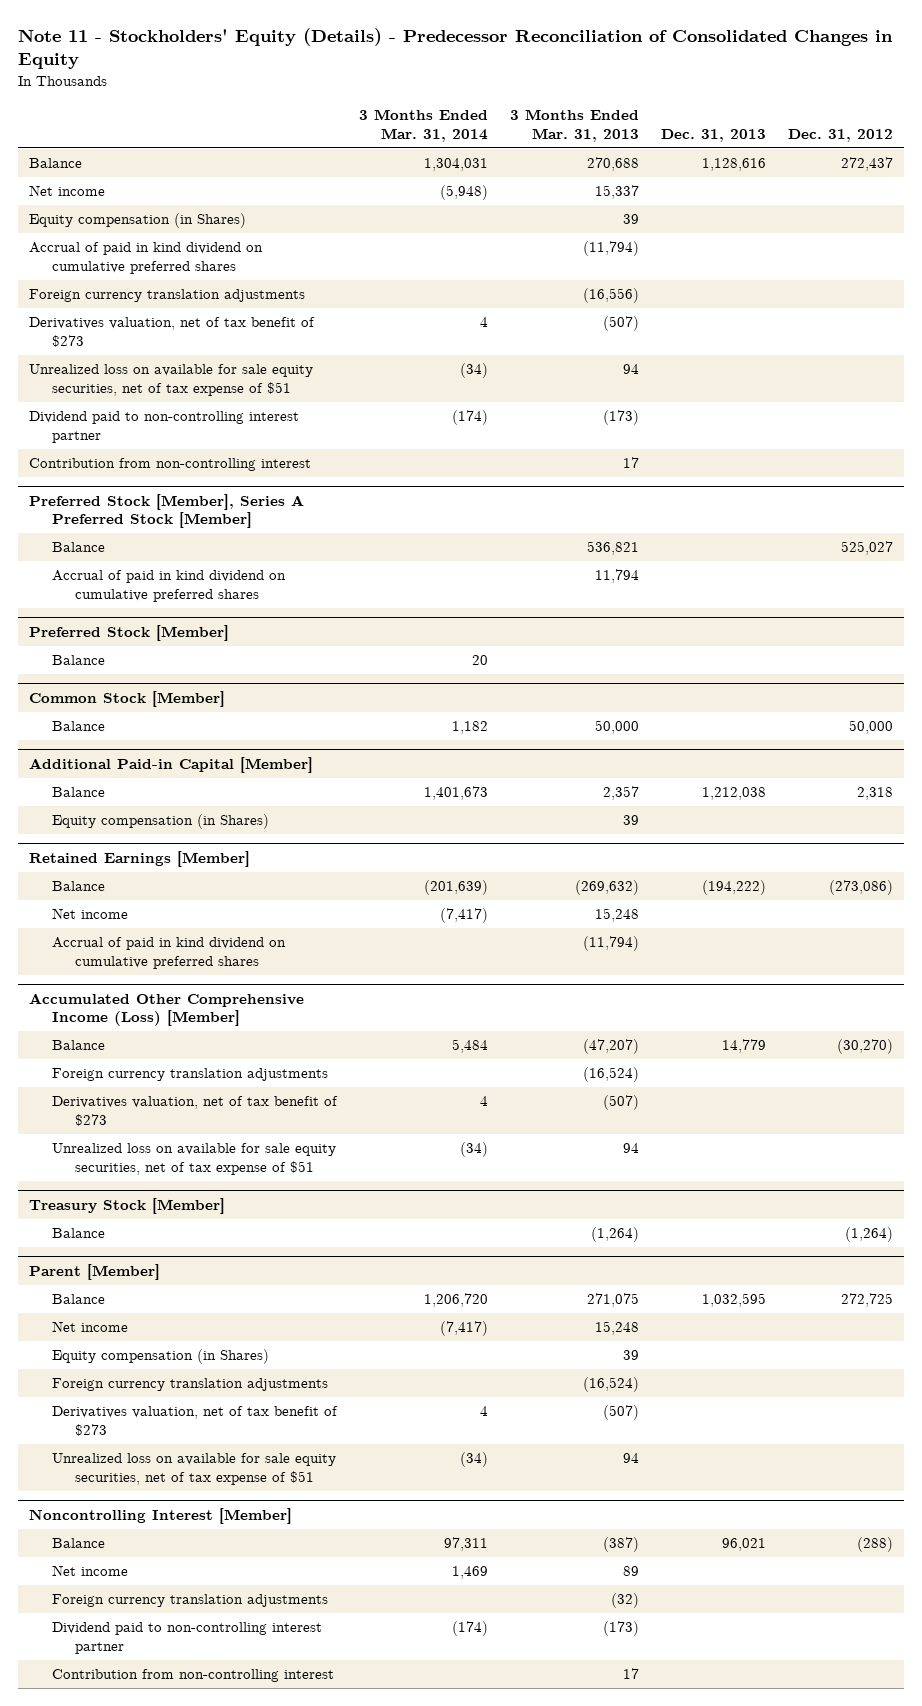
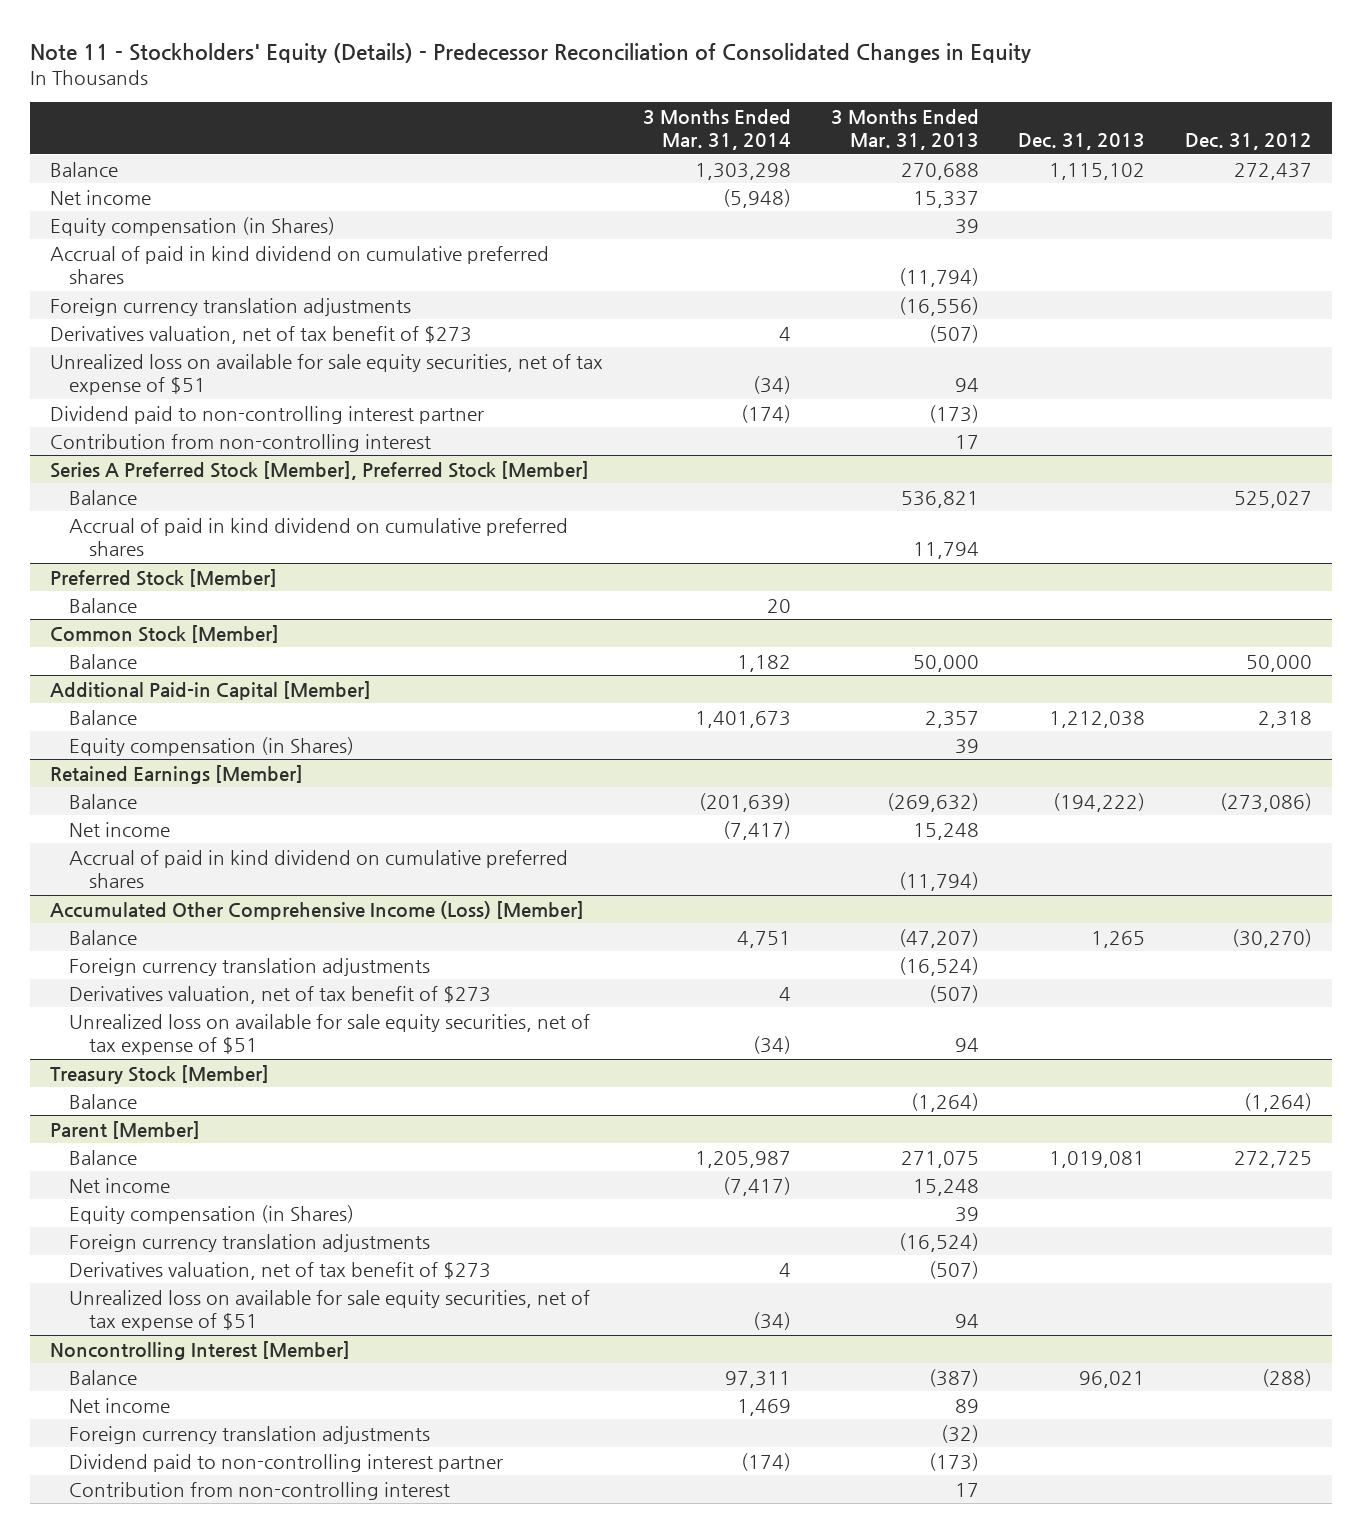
[423,158,488,172] 1,304,031 -> [694,162,791,180] 1,303,298
[702,158,767,172] 1,128,616 -> [1049,162,1146,180] 1,115,102
[29,493,305,528] Preferred Stock [Member], Series A Preferred Stock [Member] -> [50,460,590,480] Series A Preferred Stock [Member], Preferred Stock [Member]
[451,1039,488,1054] 5,484 -> [736,930,791,948] 4,751
[722,1039,767,1054] 14,779 -> [1091,930,1146,948] 1,265
[423,1293,488,1308] 1,206,720 -> [694,1150,791,1168] 1,205,987
[702,1293,767,1308] 1,032,595 -> [1049,1150,1146,1168] 1,019,081

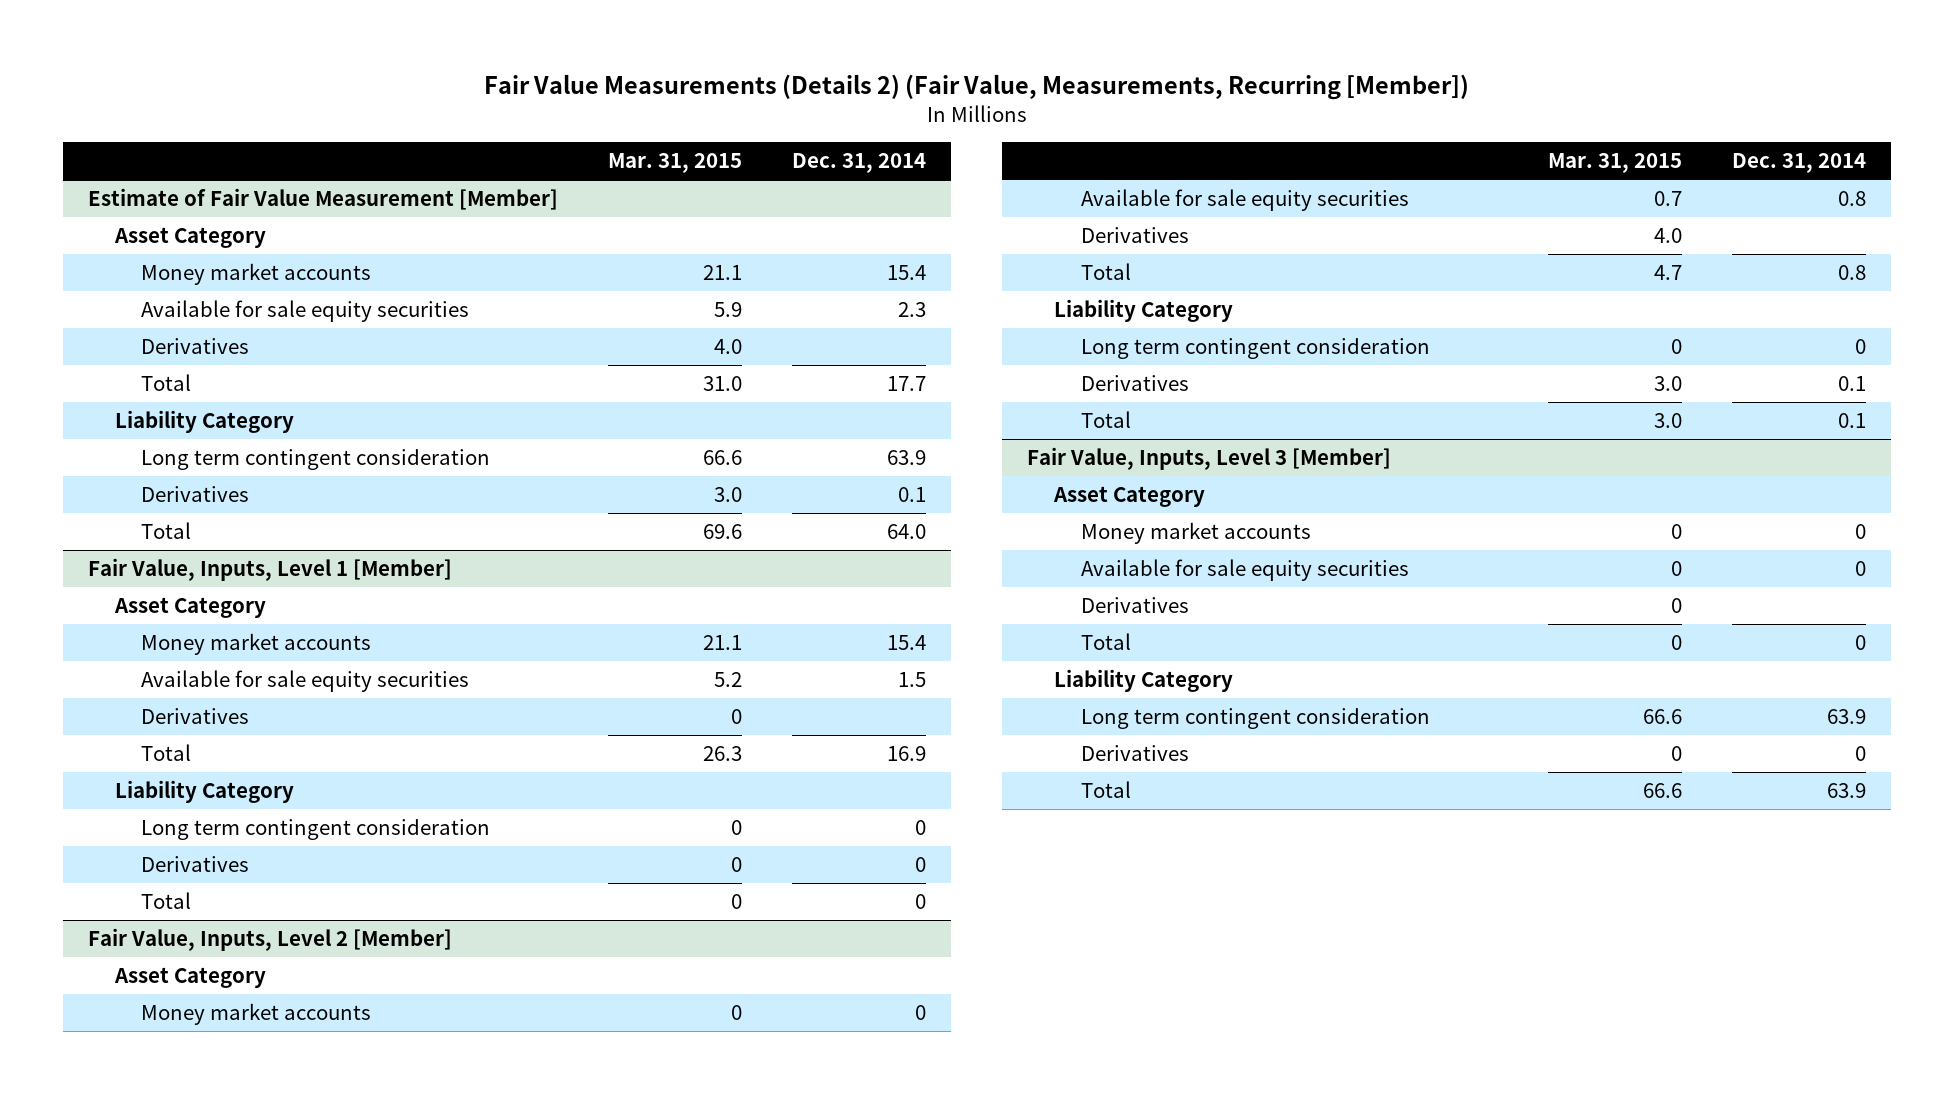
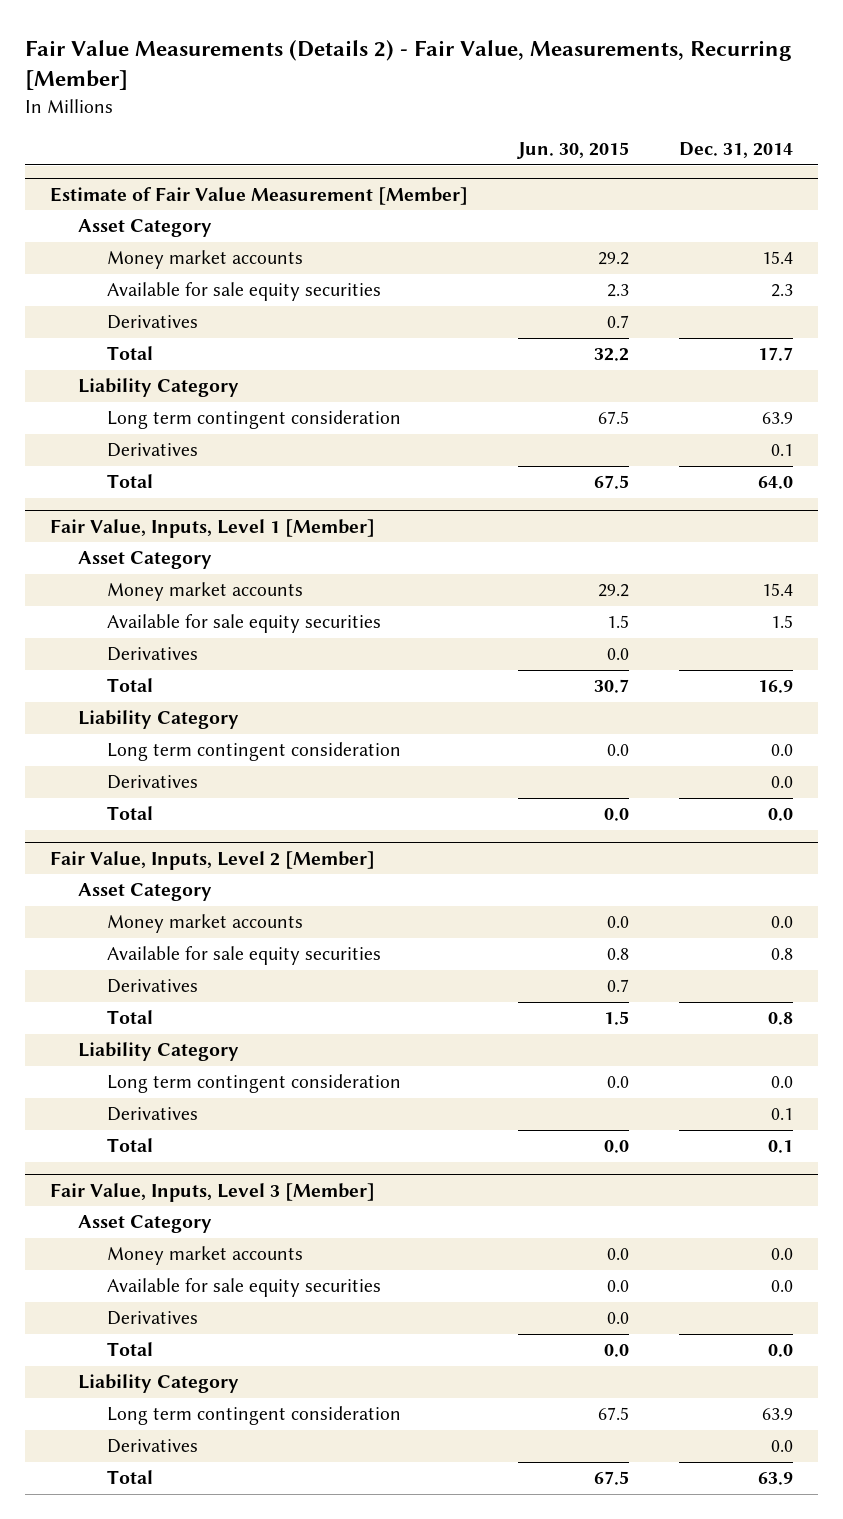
[483,74,1469,101] Fair Value Measurements (Details 2) (Fair Value, Measurements, Recurring [Member]) -> [25,39,793,91] Fair Value Measurements (Details 2) - Fair Value, Measurements, Recurring [Member]
[608,152,743,173] Mar. 31, 2015 -> none
none -> [516,141,629,159] Jun. 30, 2015
[915,819,927,835] 0 -> [770,744,793,757] 0.0
[915,856,927,872] 0 -> [770,776,793,789] 0.0
[915,893,927,909] 0 -> [767,808,793,822] 0.0
[915,1004,927,1020] 0 -> [770,916,793,929] 0.0
[1854,338,1866,354] 0 -> [770,1076,793,1089] 0.0
[1854,523,1866,539] 0 -> [770,1248,793,1261] 0.0
[1854,560,1866,576] 0 -> [770,1280,793,1293] 0.0
[1854,634,1866,650] 0 -> [767,1344,793,1358] 0.0
[1854,745,1866,761] 0 -> [770,1440,793,1453] 0.0

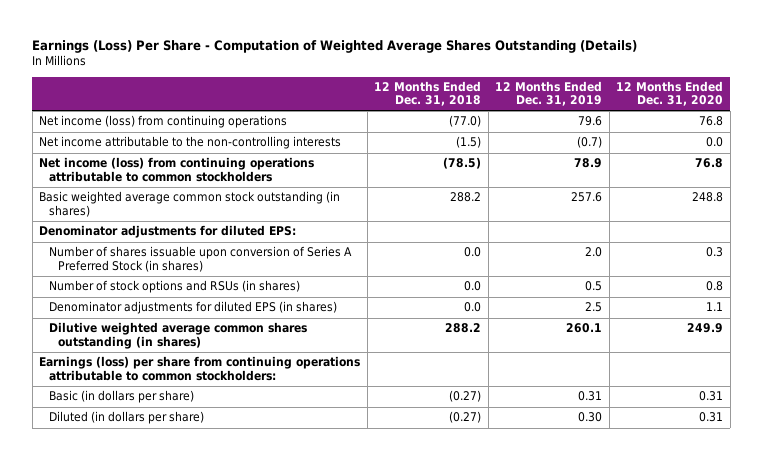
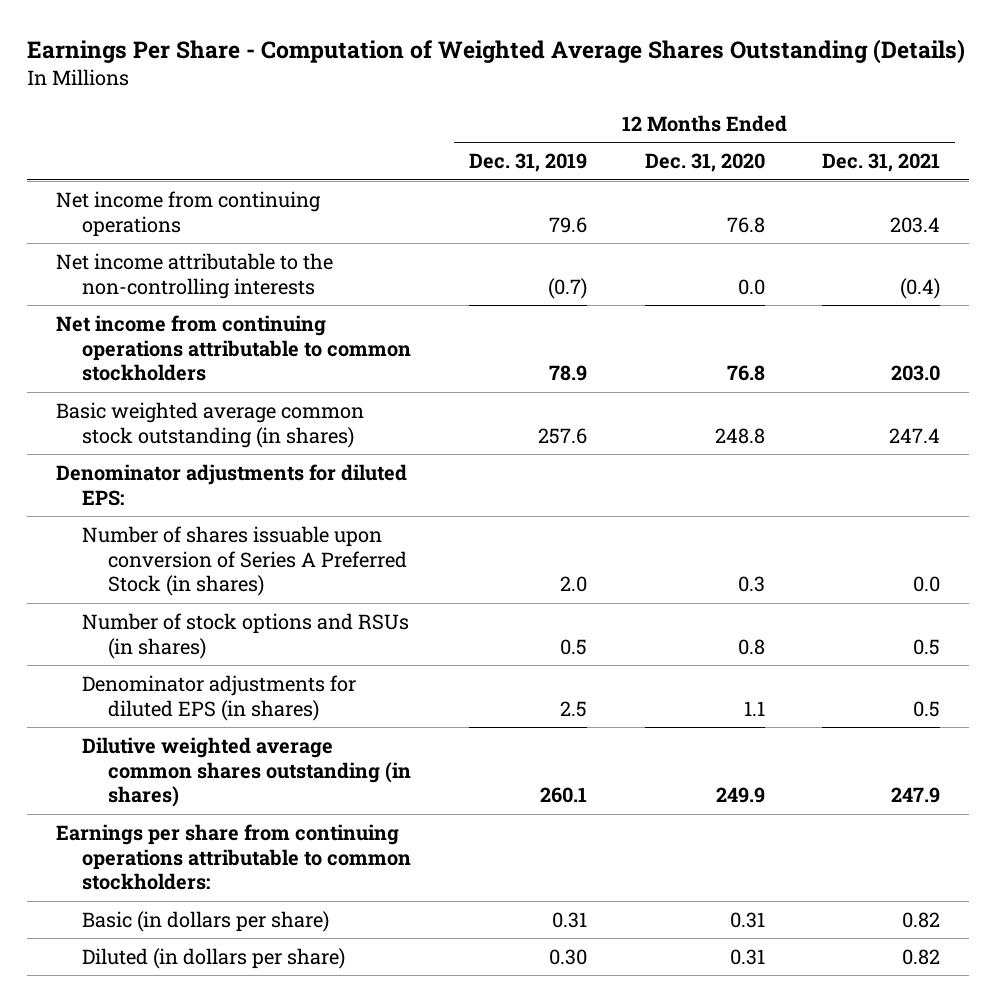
[32,39,638,53] Earnings (Loss) Per Share - Computation of Weighted Average Shares Outstanding (Details) -> [27,39,966,65] Earnings Per Share - Computation of Weighted Average Shares Outstanding (Details)
[374,81,482,107] 12 Months Ended Dec. 31, 2018 -> none
none -> [822,153,941,173] Dec. 31, 2021
[39,115,288,129] Net income (loss) from continuing operations -> [56,190,322,237] Net income from continuing operations
[39,157,315,182] Net income (loss) from continuing operations attributable to common stockholders -> [56,314,412,382] Net income from continuing operations attributable to common stockholders
[39,356,361,381] Earnings (loss) per share from continuing operations attributable to common stockholders: -> [56,823,412,891] Earnings per share from continuing operations attributable to common stockholders:

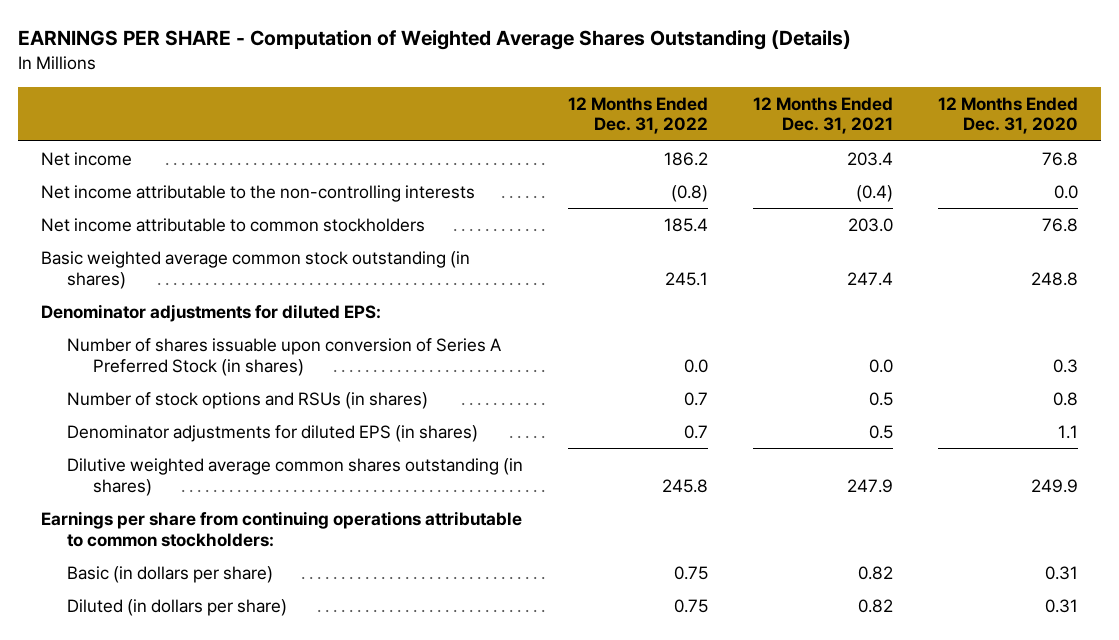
[27,39,966,65] Earnings Per Share - Computation of Weighted Average Shares Outstanding (Details) -> [17,30,851,51] EARNINGS PER SHARE - Computation of Weighted Average Shares Outstanding (Details)
[468,153,587,173] Dec. 31, 2019 -> none
none -> [567,96,708,135] 12 Months Ended Dec. 31, 2022
[56,190,322,237] Net income from continuing operations -> [40,151,132,166] Net income
[56,314,412,382] Net income from continuing operations attributable to common stockholders -> [40,217,425,232] Net income attributable to common stockholders

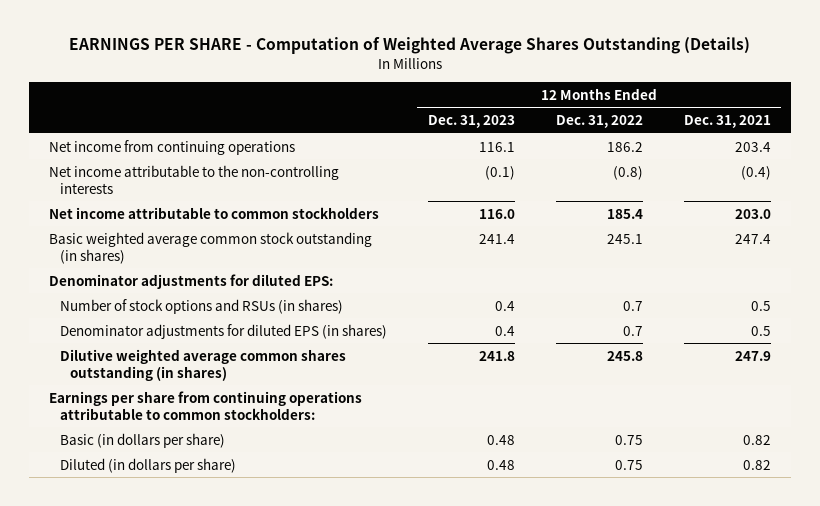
[938,96,1079,135] 12 Months Ended Dec. 31, 2020 -> none
none -> [427,115,515,129] Dec. 31, 2023
[40,151,132,166] Net income -> [49,139,296,155] Net income from continuing operations
[66,337,501,376] Number of shares issuable upon conversion of Series A Preferred Stock (in shares) -> none

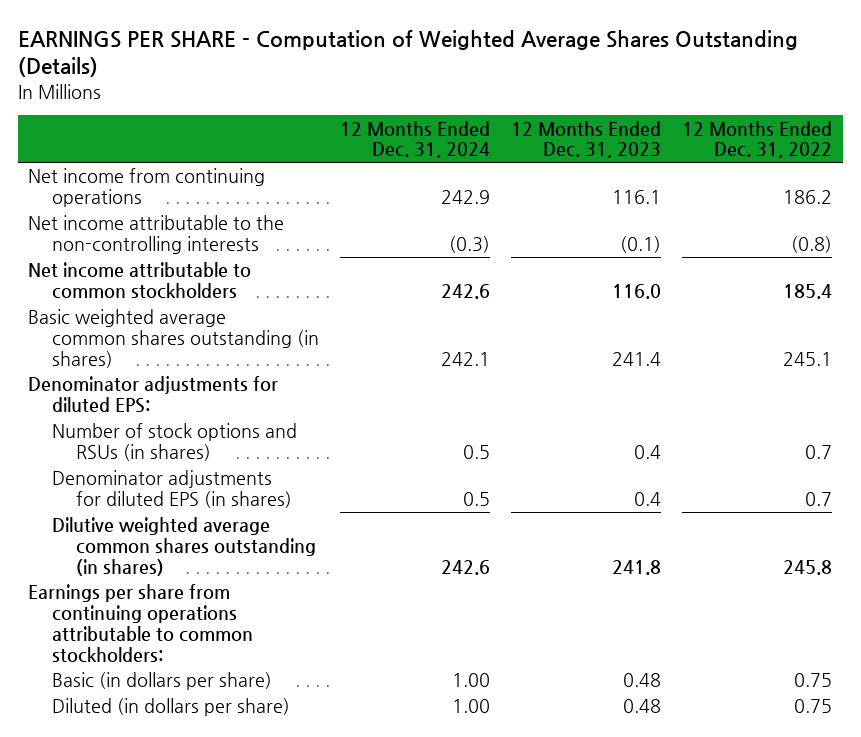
[683,115,771,129] Dec. 31, 2021 -> none
none -> [340,120,491,159] 12 Months Ended Dec. 31, 2024
[49,231,373,264] Basic weighted average common stock outstanding (in shares) -> [28,309,320,368] Basic weighted average common shares outstanding (in shares)

